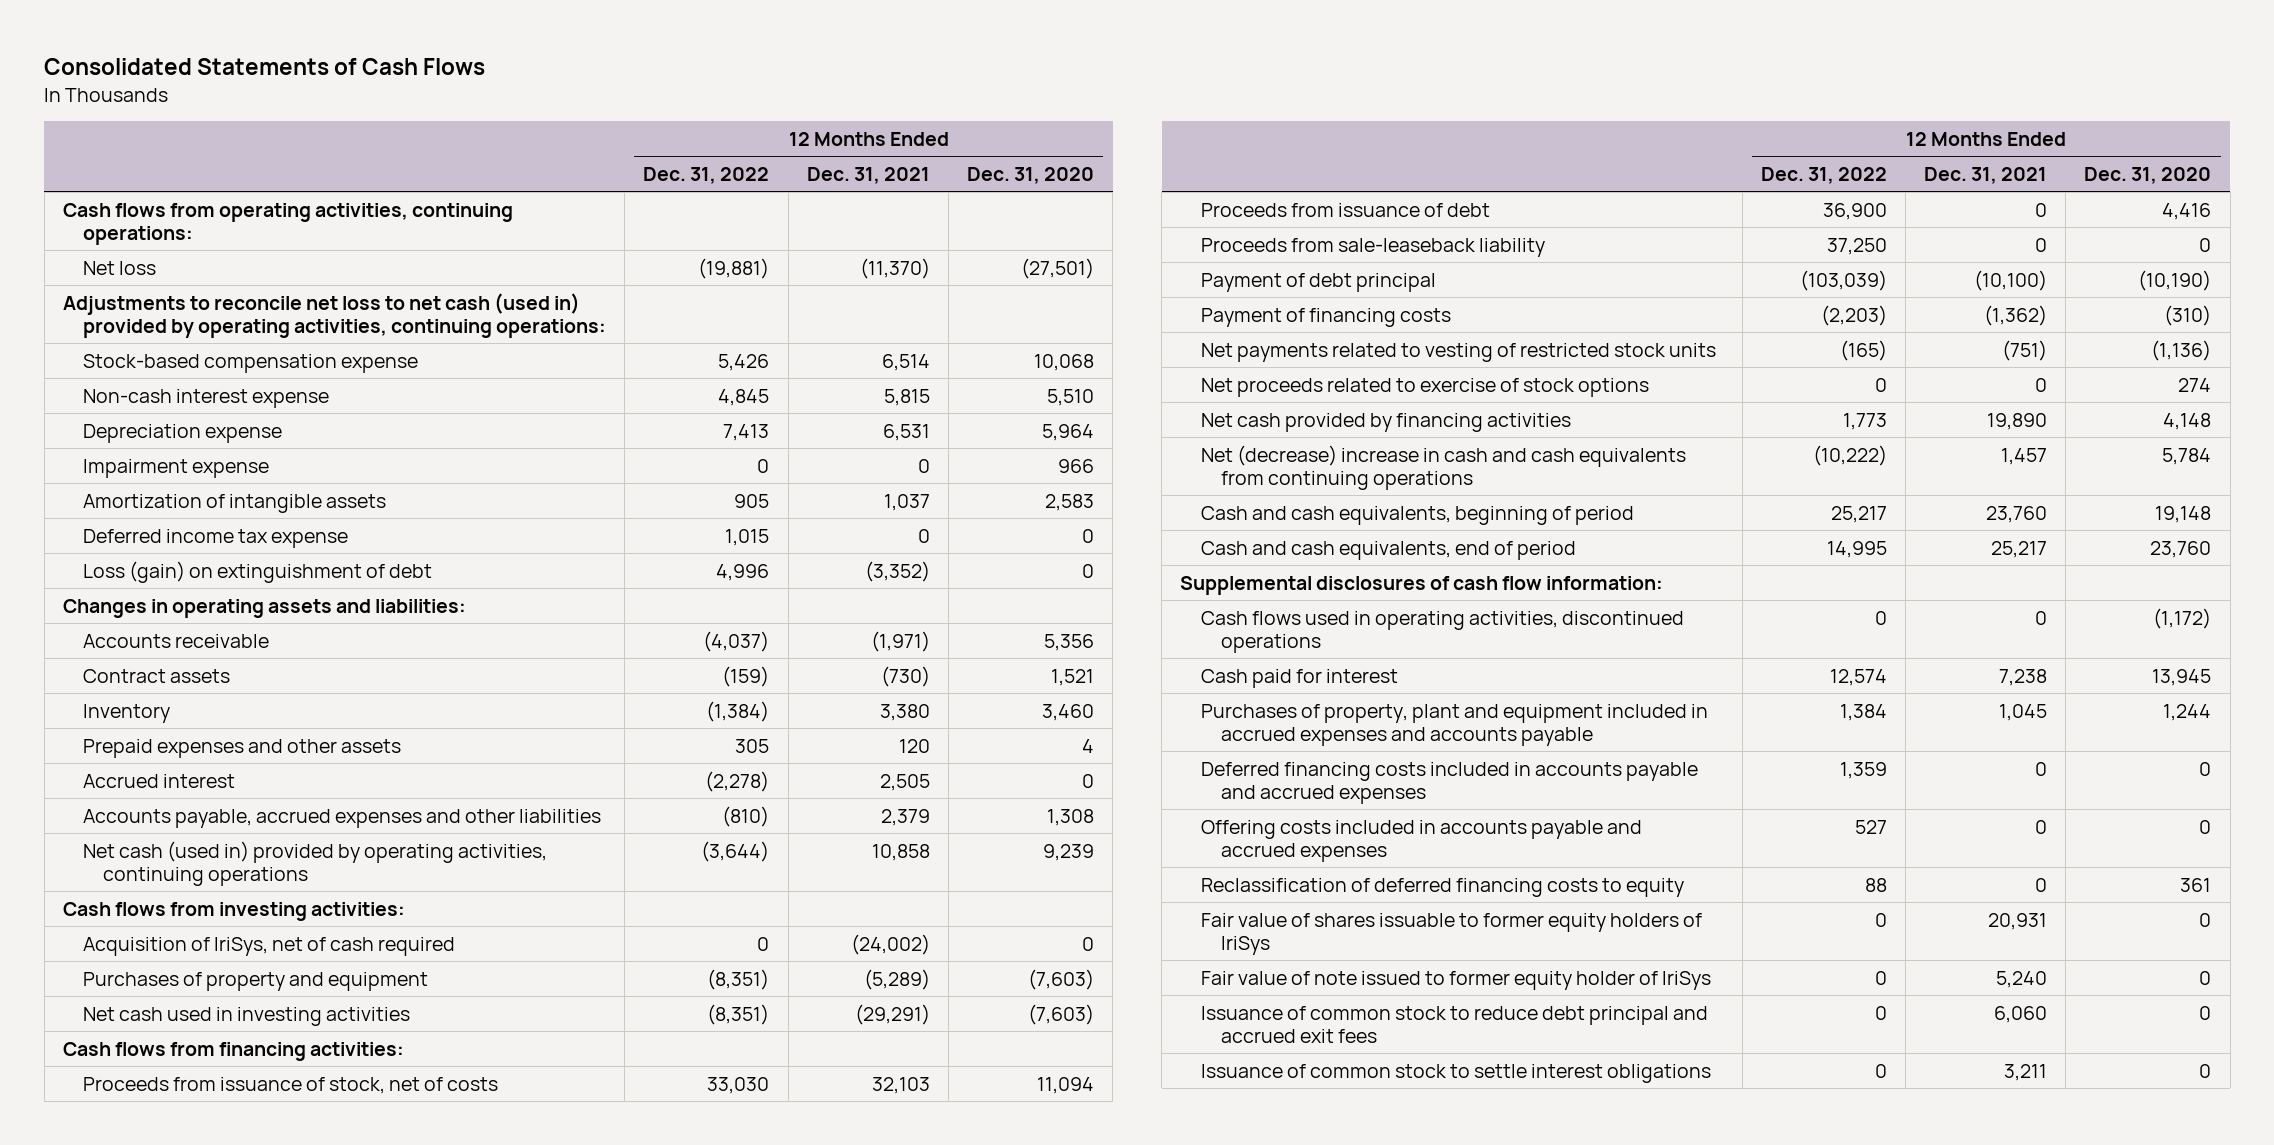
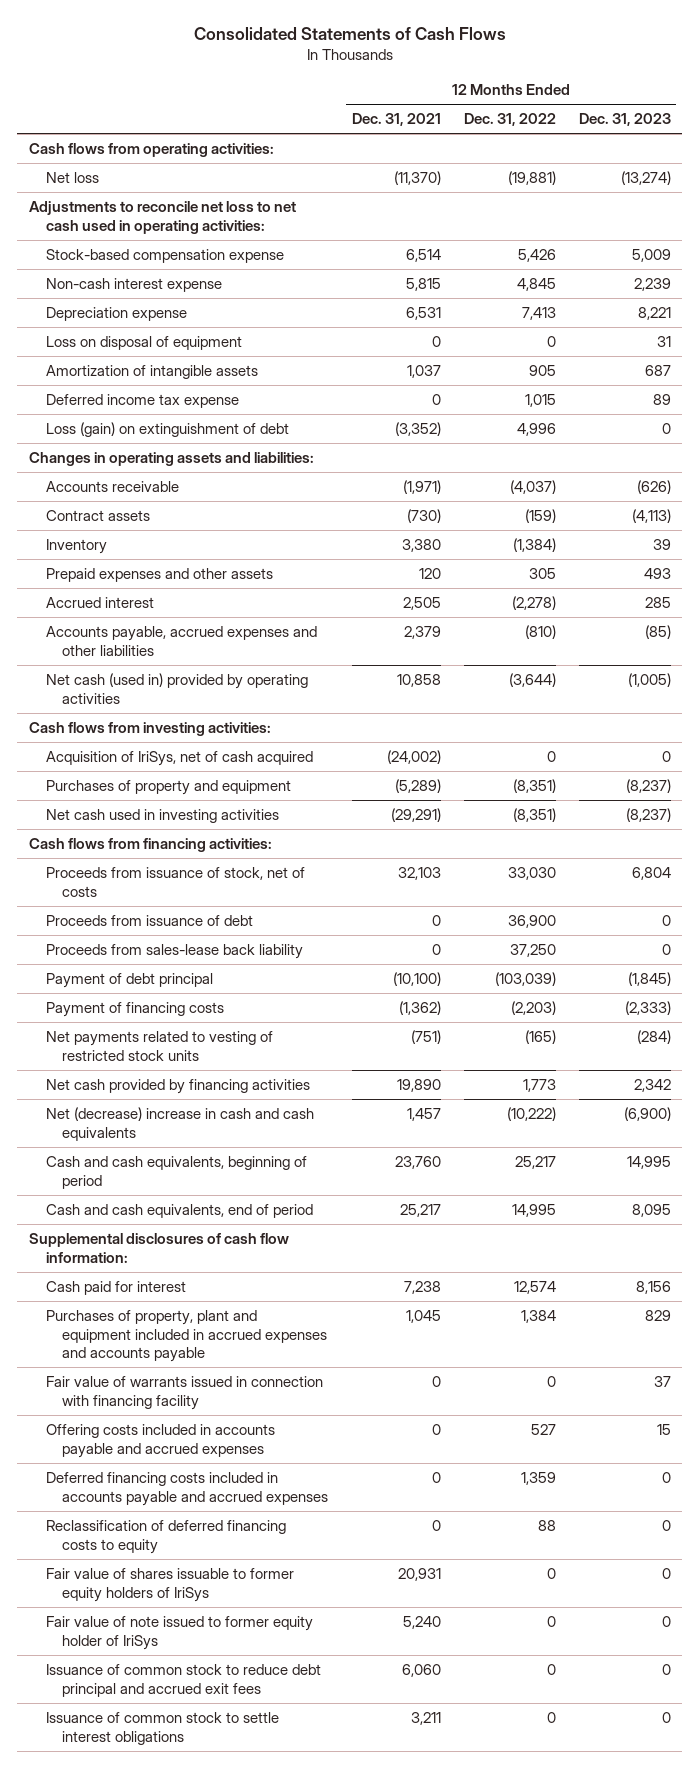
[966,166,1094,184] Dec. 31, 2020 -> none
none -> [578,113,671,127] Dec. 31, 2023
[62,202,513,245] Cash flows from operating activities, continuing operations: -> [28,142,274,157] Cash flows from operating activities:
[62,292,607,338] Adjustments to reconcile net loss to net cash (used in) provided by operating activities, continuing operations: -> [28,200,296,234] Adjustments to reconcile net loss to net cash used in operating activities:
[83,458,270,478] Impairment expense -> none
none -> [45,335,242,350] Loss on disposal of equipment
[83,840,548,886] Net cash (used in) provided by operating activities, continuing operations -> [45,672,308,704] Net cash (used in) provided by operating activities
[83,936,456,956] Acquisition of IriSys, net of cash required -> [45,750,313,766] Acquisition of IriSys, net of cash acquired
[1200,237,1545,257] Proceeds from sale-leaseback liability -> [45,943,303,959] Proceeds from sales-lease back liability
[1200,377,1649,397] Net proceeds related to exercise of stock options -> none
[1200,444,1686,490] Net (decrease) increase in cash and cash equivalents from continuing operations -> [45,1106,314,1141] Net (decrease) increase in cash and cash equivalents
[1200,610,1684,653] Cash flows used in operating activities, discontinued operations -> none
none -> [45,1375,323,1410] Fair value of warrants issued in connection with financing facility
[1200,761,1698,804] Deferred financing costs included in accounts payable and accrued expenses -> [45,1471,329,1506] Deferred financing costs included in accounts payable and accrued expenses

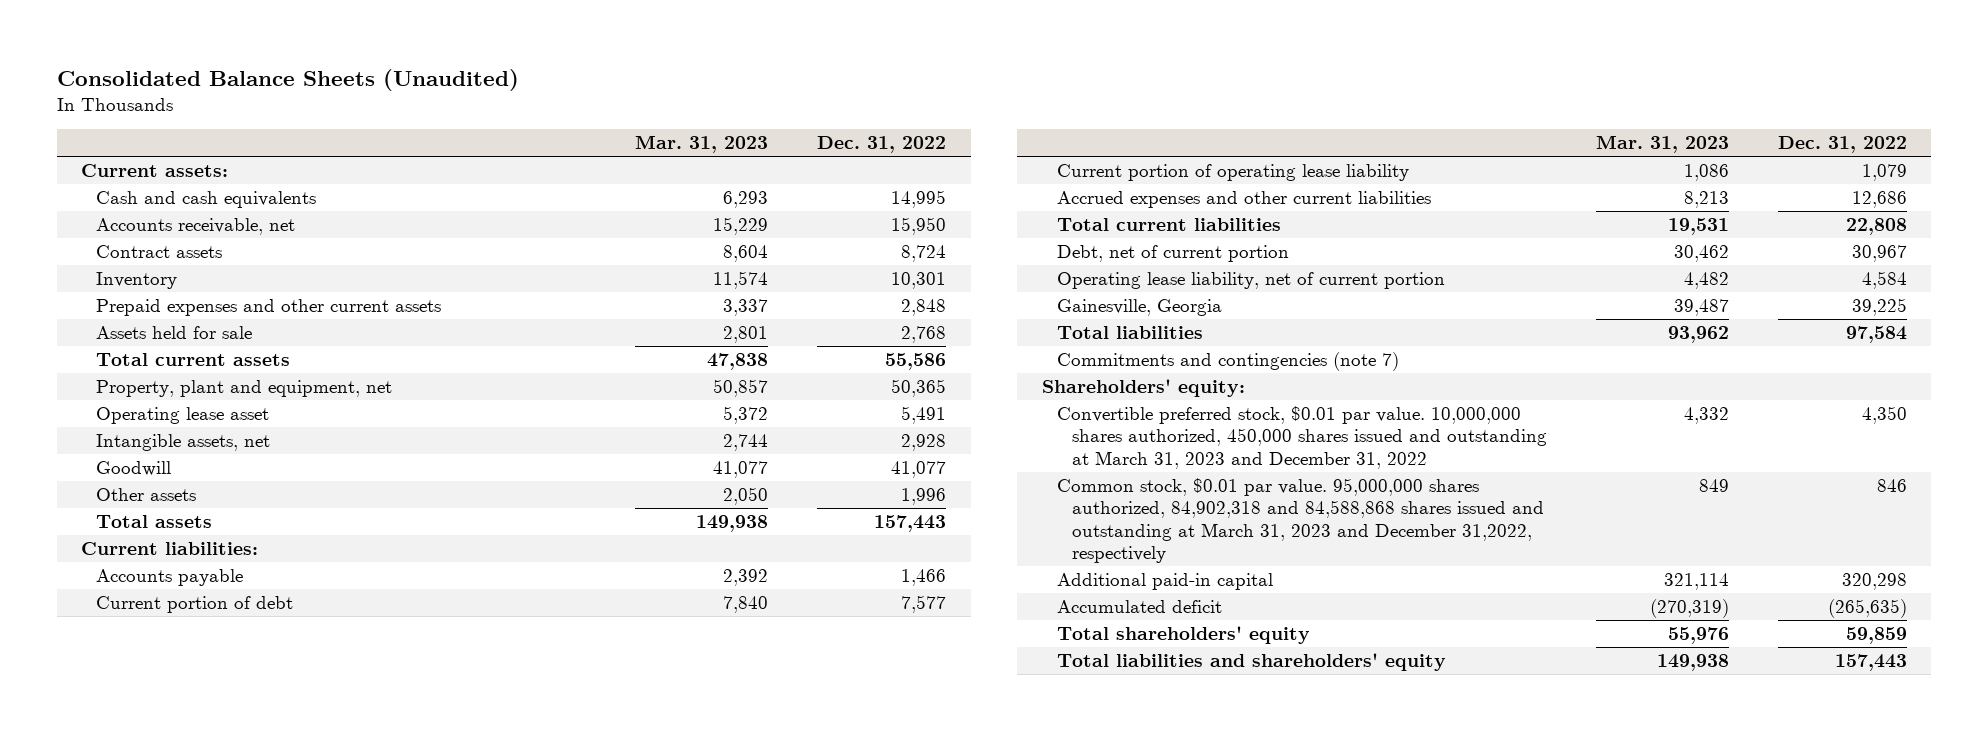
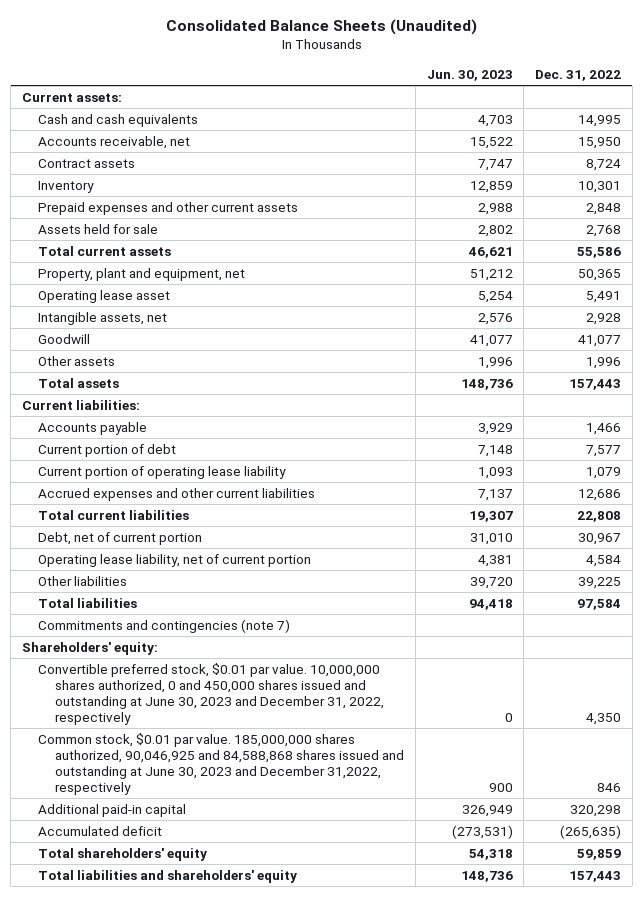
[635,135,769,154] Mar. 31, 2023 -> none
none -> [426,69,513,81] Jun. 30, 2023
[1056,298,1222,316] Gainesville, Georgia -> [38,575,128,586] Other liabilities
[1056,405,1547,469] Convertible preferred stock, $0.01 par value. 10,000,000 shares authorized, 450,000 shares issued and outstanding at March 31, 2023 and December 31, 2022 -> [38,662,384,725] Convertible preferred stock, $0.01 par value. 10,000,000 shares authorized, 0 and 450,000 shares issued and outstanding at June 30, 2023 and December 31, 2022, respectively
[1056,477,1544,563] Common stock, $0.01 par value. 95,000,000 shares authorized, 84,902,318 and 84,588,868 shares issued and outstanding at March 31, 2023 and December 31,2022, respectively -> [38,732,404,795] Common stock, $0.01 par value. 185,000,000 shares authorized, 90,046,925 and 84,588,868 shares issued and outstanding at June 30, 2023 and December 31,2022, respectively

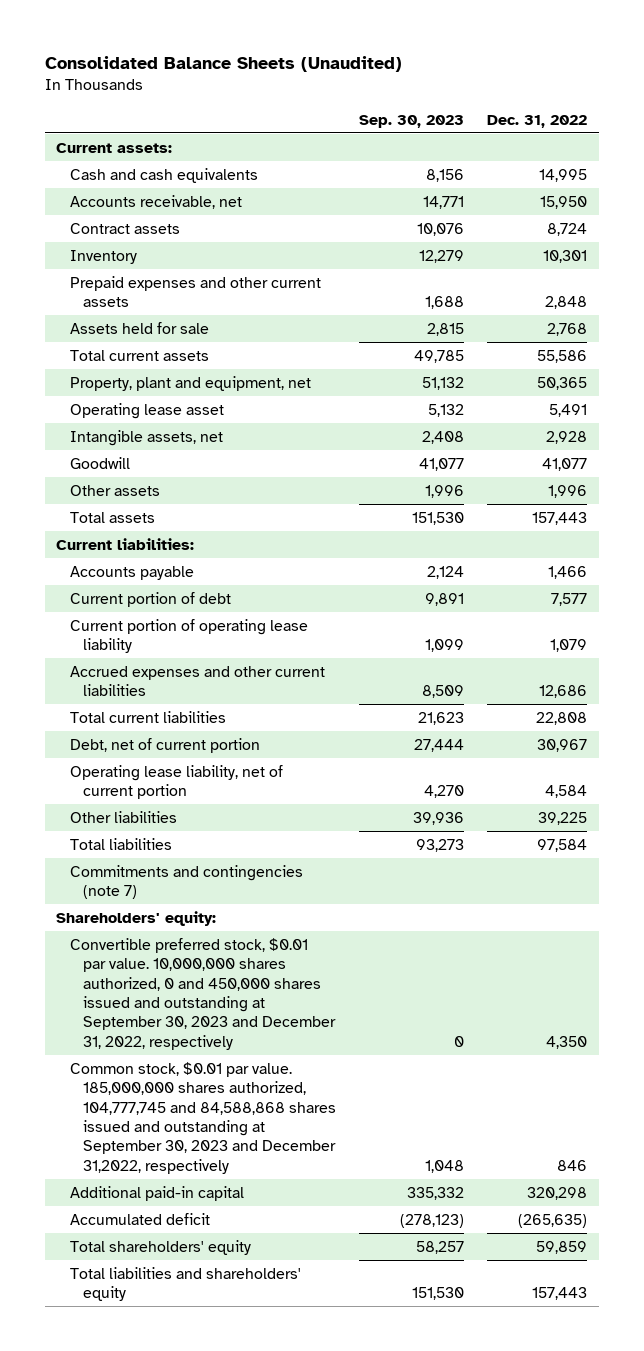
[426,69,513,81] Jun. 30, 2023 -> none
none -> [359,114,465,128] Sep. 30, 2023
[38,662,384,725] Convertible preferred stock, $0.01 par value. 10,000,000 shares authorized, 0 and 450,000 shares issued and outstanding at June 30, 2023 and December 31, 2022, respectively -> [69,937,336,1050] Convertible preferred stock, $0.01 par value. 10,000,000 shares authorized, 0 and 450,000 shares issued and outstanding at September 30, 2023 and December 31, 2022, respectively
[38,732,404,795] Common stock, $0.01 par value. 185,000,000 shares authorized, 90,046,925 and 84,588,868 shares issued and outstanding at June 30, 2023 and December 31,2022, respectively -> [69,1061,336,1174] Common stock, $0.01 par value. 185,000,000 shares authorized, 104,777,745 and 84,588,868 shares issued and outstanding at September 30, 2023 and December 31,2022, respectively

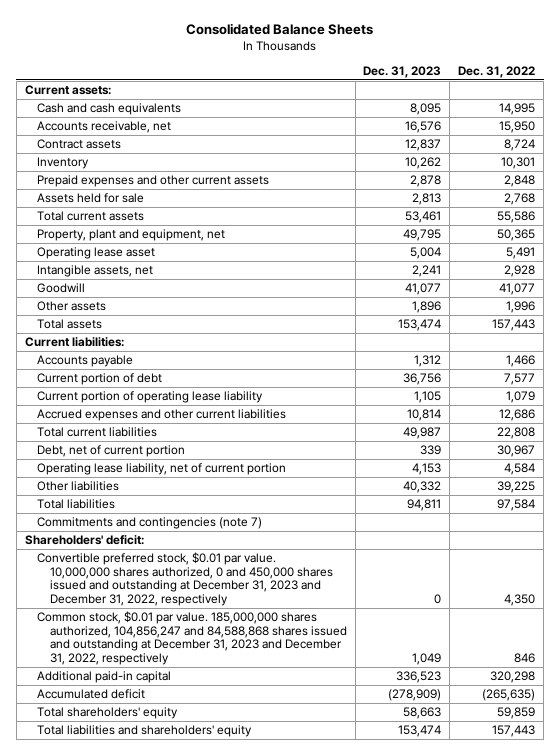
[44,55,402,72] Consolidated Balance Sheets (Unaudited) -> [185,23,373,36] Consolidated Balance Sheets
[359,114,465,128] Sep. 30, 2023 -> none
none -> [363,65,442,78] Dec. 31, 2023
[56,910,217,926] Shareholders' equity: -> [24,534,144,545] Shareholders' deficit:
[69,937,336,1050] Convertible preferred stock, $0.01 par value. 10,000,000 shares authorized, 0 and 450,000 shares issued and outstanding at September 30, 2023 and December 31, 2022, respectively -> [37,551,333,607] Convertible preferred stock, $0.01 par value. 10,000,000 shares authorized, 0 and 450,000 shares issued and outstanding at December 31, 2023 and December 31, 2022, respectively
[69,1061,336,1174] Common stock, $0.01 par value. 185,000,000 shares authorized, 104,777,745 and 84,588,868 shares issued and outstanding at September 30, 2023 and December 31,2022, respectively -> [37,610,347,666] Common stock, $0.01 par value. 185,000,000 shares authorized, 104,856,247 and 84,588,868 shares issued and outstanding at December 31, 2023 and December 31, 2022, respectively

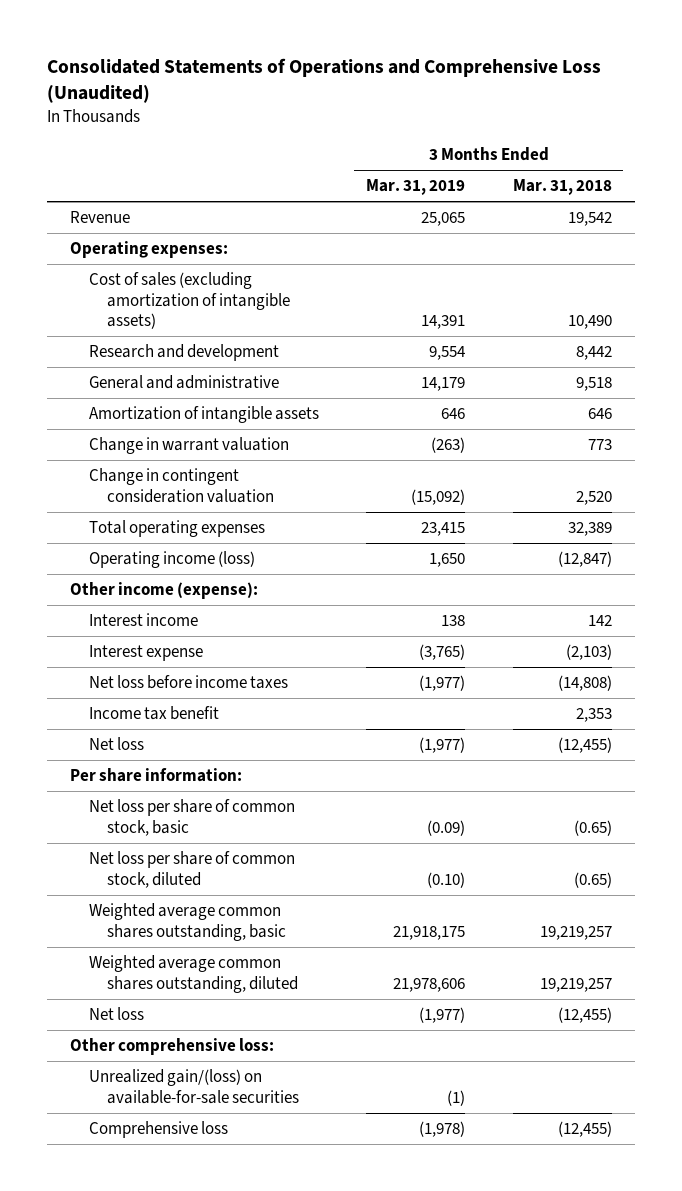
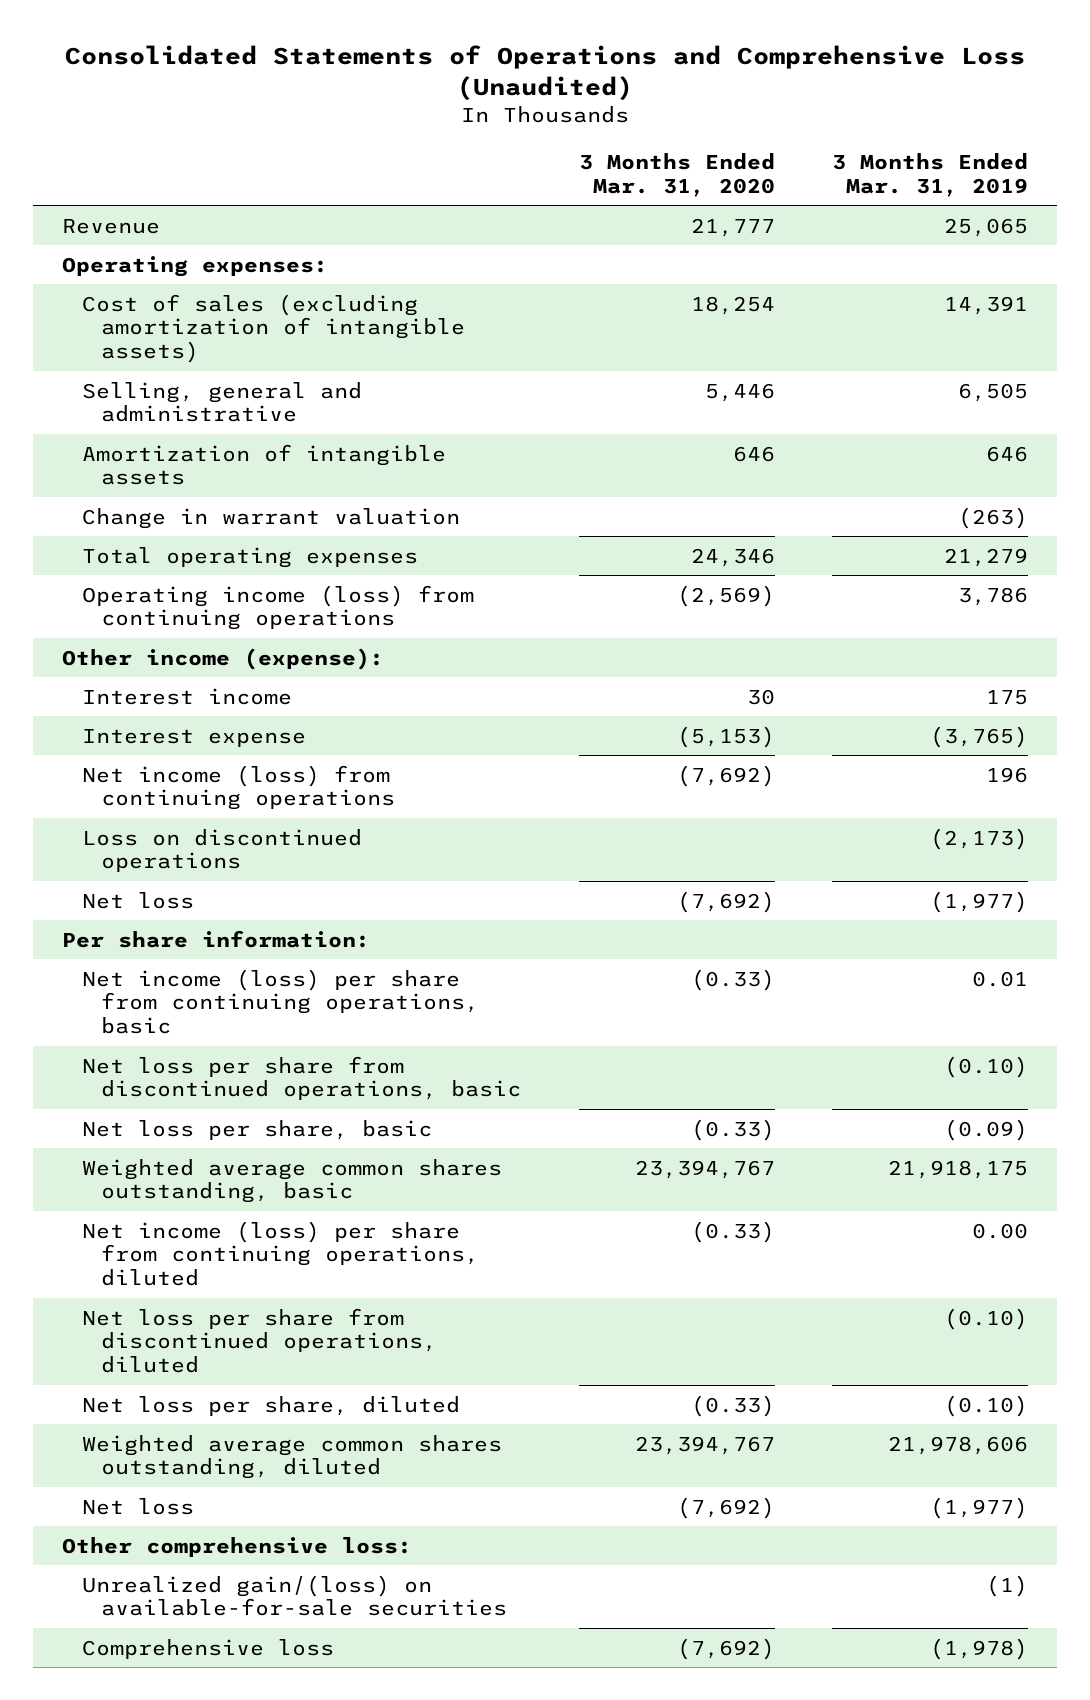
[512,179,612,196] Mar. 31, 2018 -> none
none -> [578,152,775,197] 3 Months Ended Mar. 31, 2020
[88,344,279,362] Research and development -> none
[88,375,279,390] General and administrative -> [81,381,362,423] Selling, general and administrative
[421,377,466,392] 14,179 -> [958,382,1029,402] 6,505
[88,468,275,503] Change in contingent consideration valuation -> none
[421,522,466,537] 23,415 -> [944,547,1029,567] 21,279
[88,551,255,569] Operating income (loss) -> [81,584,474,631] Operating income (loss) from continuing operations
[429,553,466,568] 1,650 -> [958,586,1029,606] 3,786
[441,615,466,627] 138 -> [986,689,1029,705] 175
[88,675,288,690] Net loss before income taxes -> none
[88,706,219,721] Income tax benefit -> none
none -> [81,764,396,811] Net income (loss) from continuing operations
none -> [81,828,362,873] Loss on discontinued operations
[88,851,295,888] Net loss per share of common stock, diluted -> none
none -> [81,968,480,1035] Net income (loss) per share from continuing operations, basic
none -> [81,1055,522,1101] Net loss per share from discontinued operations, basic
[88,799,295,836] Net loss per share of common stock, basic -> [81,1119,432,1140] Net loss per share, basic
none -> [81,1220,480,1287] Net income (loss) per share from continuing operations, diluted
none -> [81,1307,438,1374] Net loss per share from discontinued operations, diluted
none -> [81,1395,460,1416] Net loss per share, diluted

